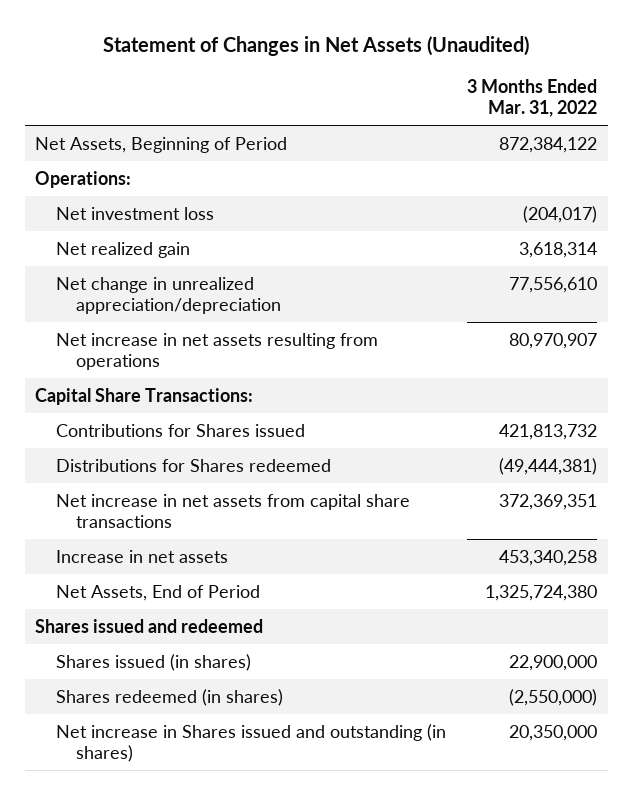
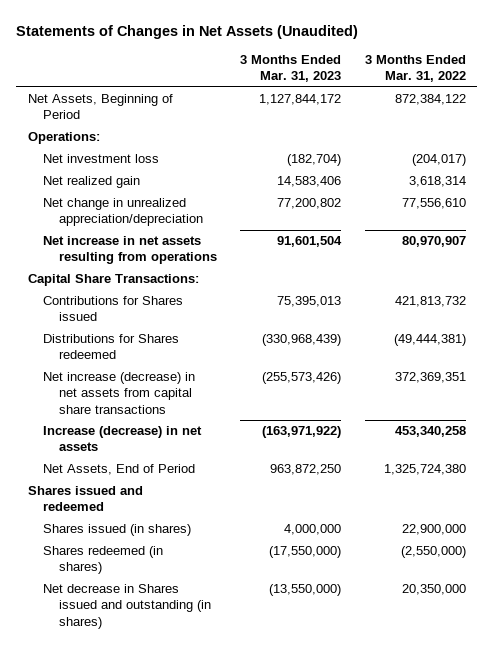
[103,35,530,56] Statement of Changes in Net Assets (Unaudited) -> [16,24,359,39] Statements of Changes in Net Assets (Unaudited)
none -> [240,54,342,83] 3 Months Ended Mar. 31, 2023
[55,493,410,529] Net increase in net assets from capital share transactions -> [43,372,196,414] Net increase (decrease) in net assets from capital share transactions
[55,549,228,563] Increase in net assets -> [43,426,203,452] Increase (decrease) in net assets
[55,723,446,763] Net increase in Shares issued and outstanding (in shares) -> [43,584,211,629] Net decrease in Shares issued and outstanding (in shares)

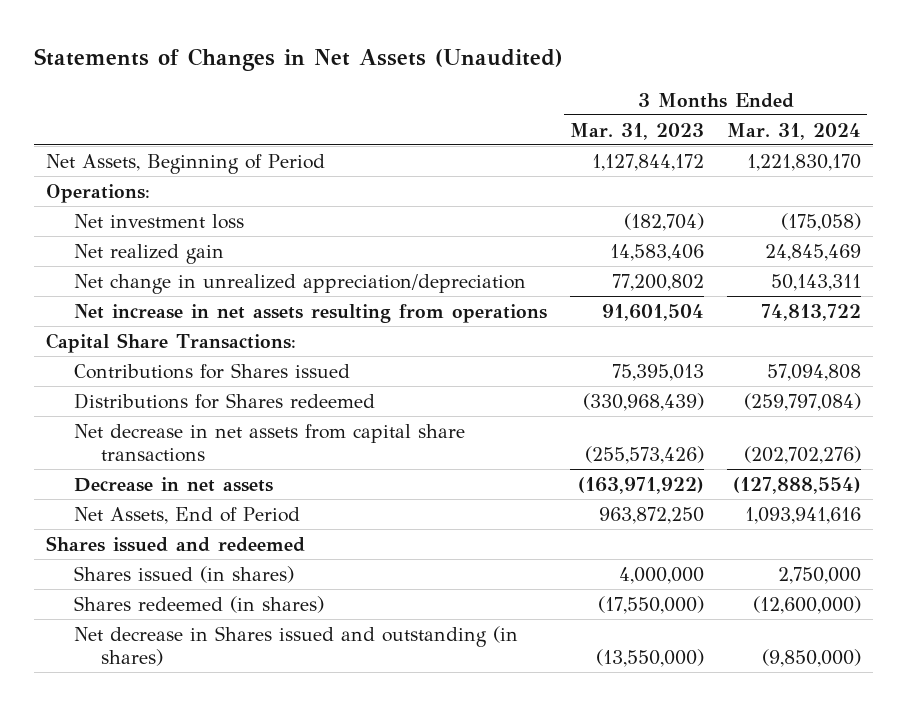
[364,54,466,83] 3 Months Ended Mar. 31, 2022 -> none
none -> [727,122,862,140] Mar. 31, 2024
[43,372,196,414] Net increase (decrease) in net assets from capital share transactions -> [73,423,465,463] Net decrease in net assets from capital share transactions
[43,426,203,452] Increase (decrease) in net assets -> [73,476,273,492] Decrease in net assets

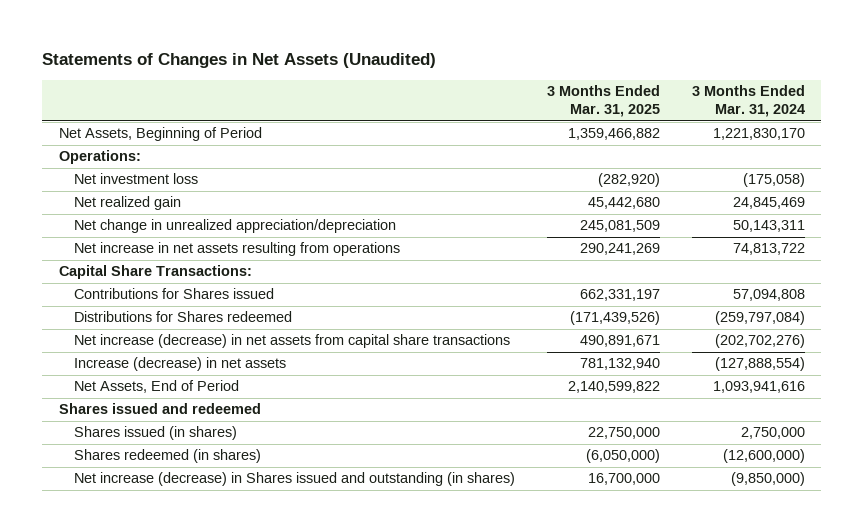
[569,122,704,140] Mar. 31, 2023 -> none
none -> [547,85,661,118] 3 Months Ended Mar. 31, 2025
[73,423,465,463] Net decrease in net assets from capital share transactions -> [74,334,511,349] Net increase (decrease) in net assets from capital share transactions
[73,476,273,492] Decrease in net assets -> [74,357,287,372] Increase (decrease) in net assets
[73,625,518,667] Net decrease in Shares issued and outstanding (in shares) -> [74,472,516,487] Net increase (decrease) in Shares issued and outstanding (in shares)

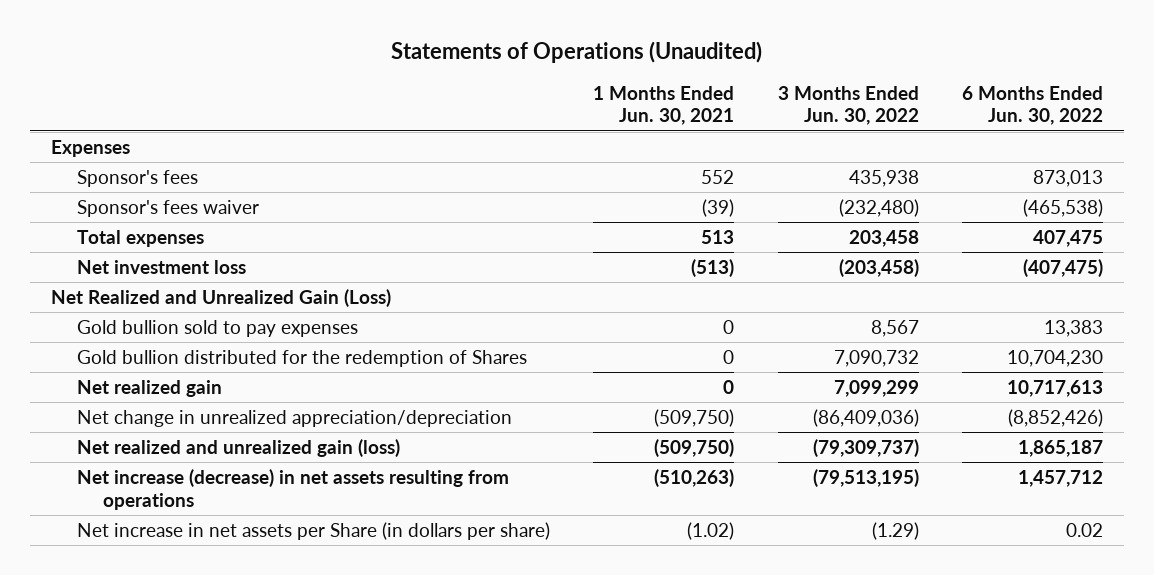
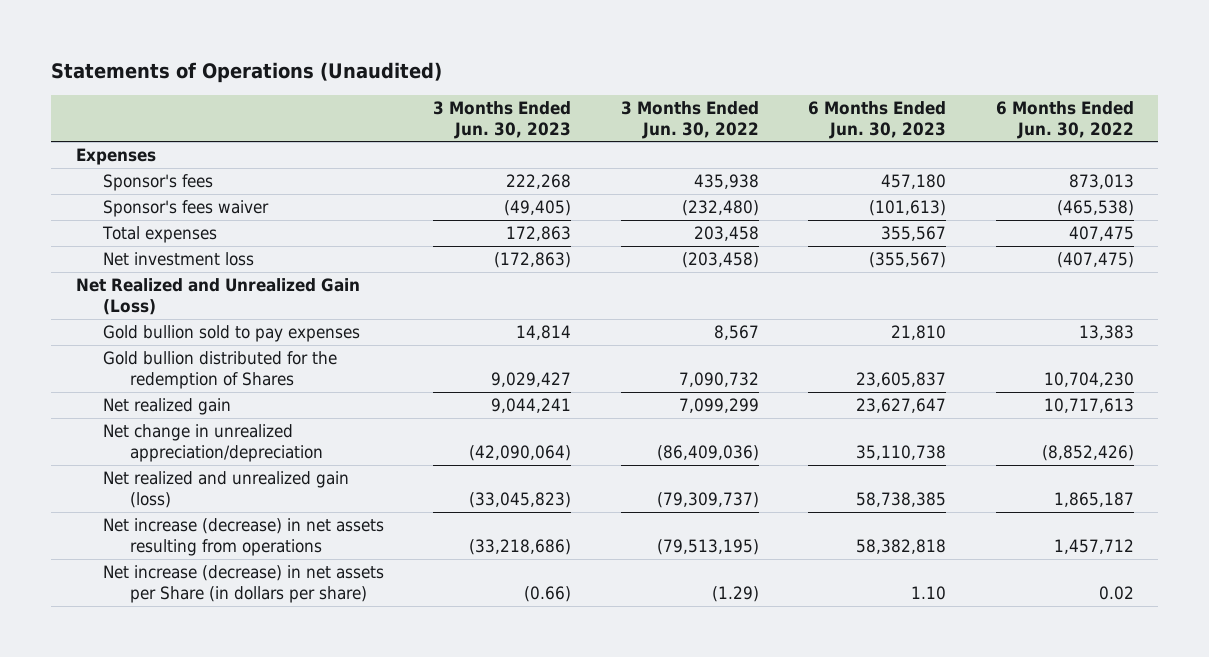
[593,85,735,126] 1 Months Ended Jun. 30, 2021 -> none
none -> [433,101,572,139] 3 Months Ended Jun. 30, 2023
none -> [808,101,947,139] 6 Months Ended Jun. 30, 2023
[76,522,550,541] Net increase in net assets per Share (in dollars per share) -> [102,565,384,603] Net increase (decrease) in net assets per Share (in dollars per share)

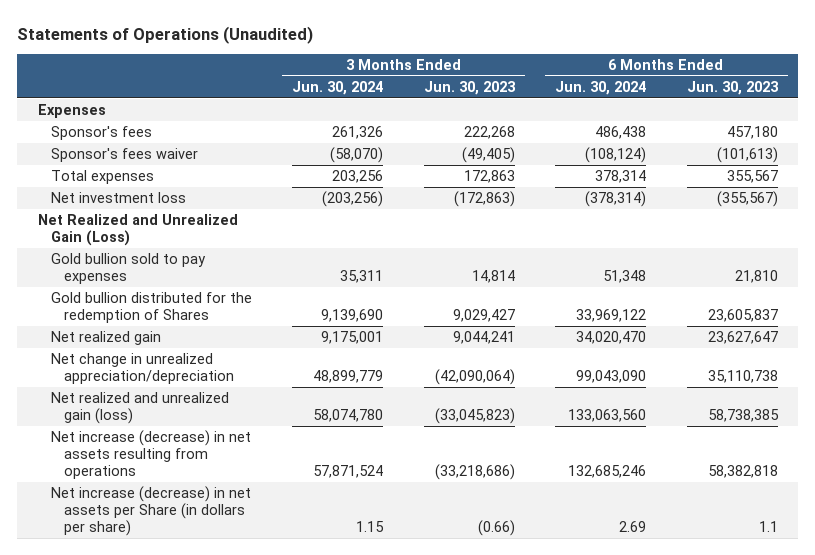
[620,101,759,139] 3 Months Ended Jun. 30, 2022 -> none
[995,101,1134,139] 6 Months Ended Jun. 30, 2022 -> none
none -> [292,80,384,95] Jun. 30, 2024
none -> [555,80,647,95] Jun. 30, 2024
[911,585,947,600] 1.10 -> [758,521,778,533] 1.1

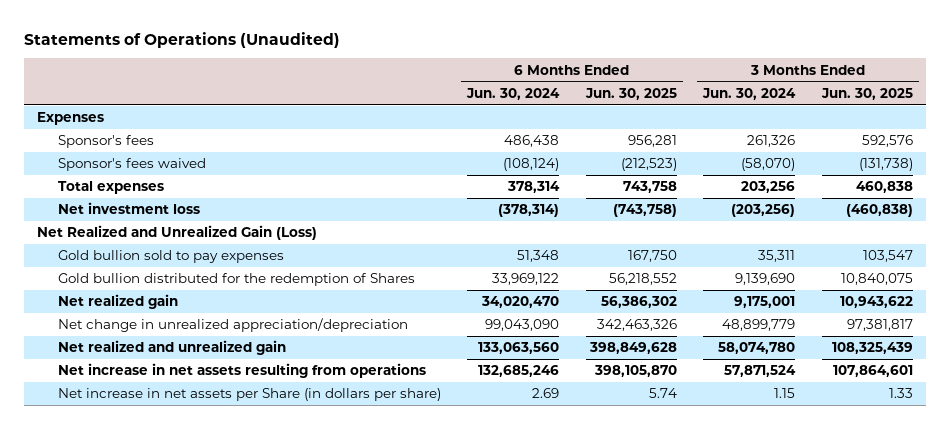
[423,80,516,95] Jun. 30, 2023 -> none
[686,80,779,95] Jun. 30, 2023 -> none
none -> [584,87,677,100] Jun. 30, 2025
none -> [820,87,913,100] Jun. 30, 2025
[50,147,198,162] Sponsor's fees waiver -> [58,158,207,172] Sponsor's fees waived
[50,391,229,425] Net realized and unrealized gain (loss) -> [58,340,287,356] Net realized and unrealized gain
[50,429,251,480] Net increase (decrease) in net assets resulting from operations -> [58,363,427,379] Net increase in net assets resulting from operations
[50,485,251,537] Net increase (decrease) in net assets per Share (in dollars per share) -> [58,388,442,402] Net increase in net assets per Share (in dollars per share)

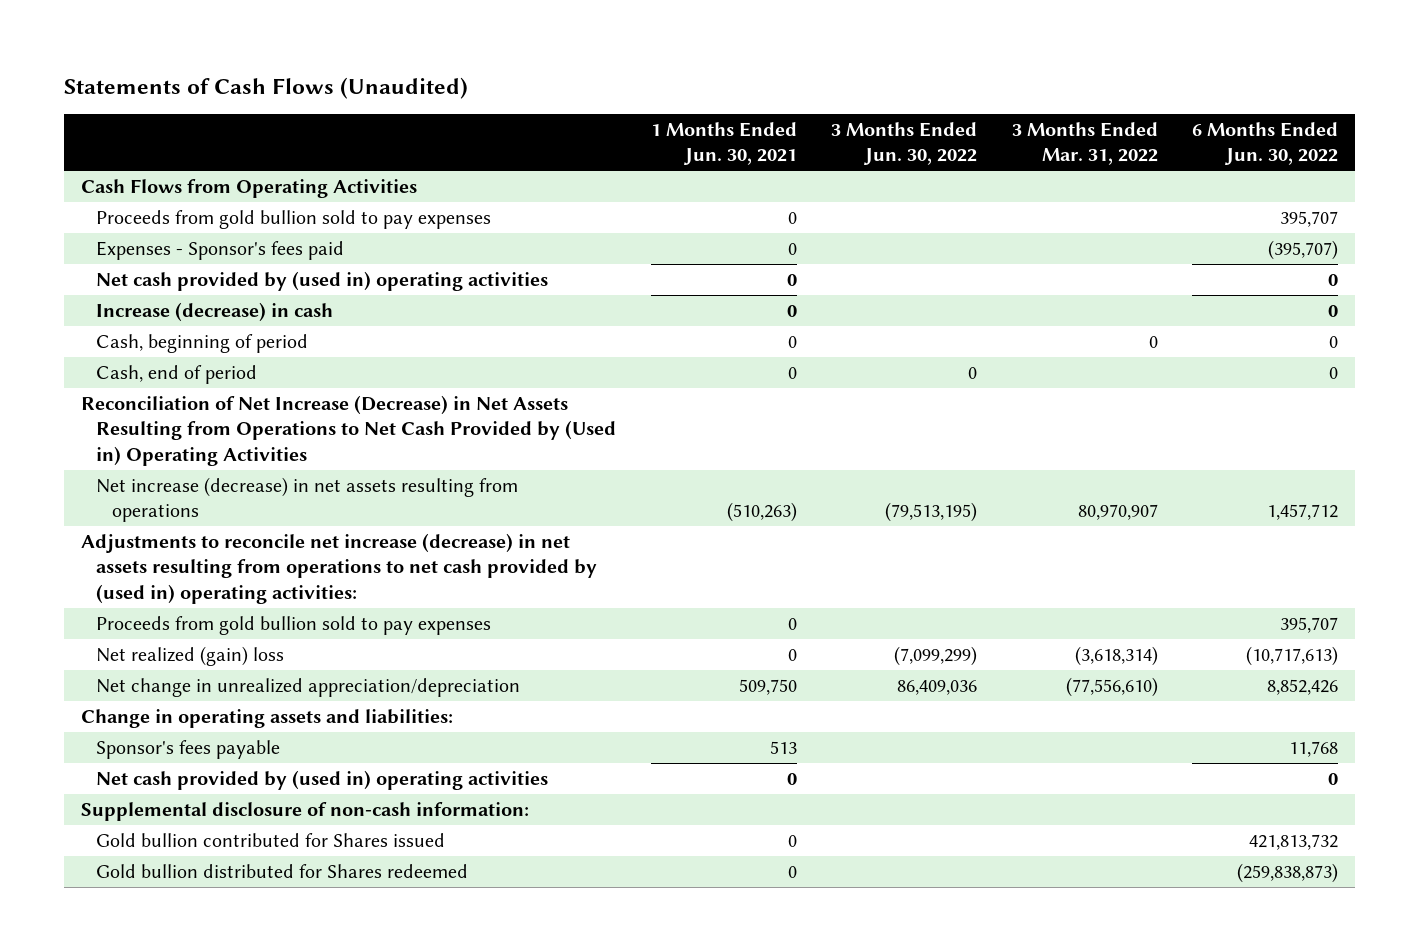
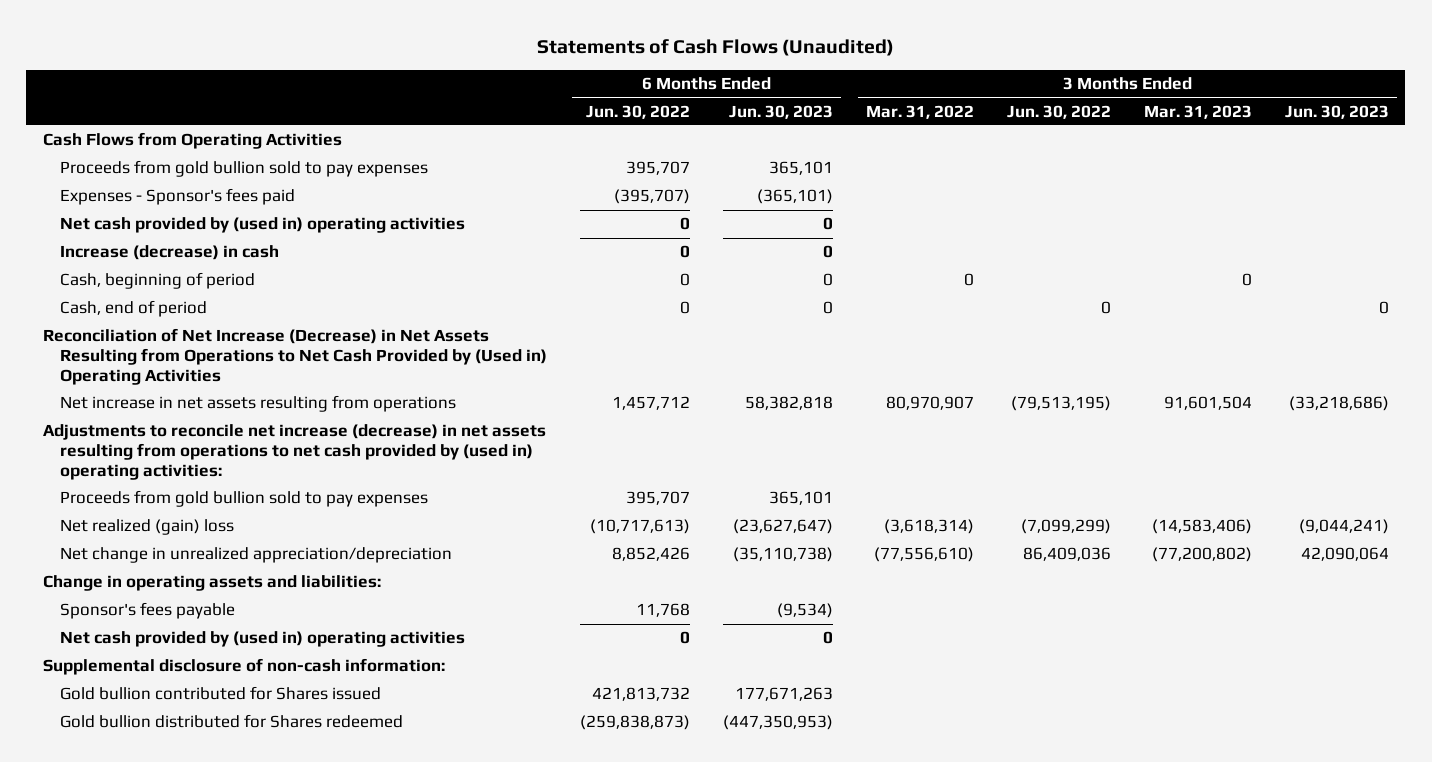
[650,122,797,166] 1 Months Ended Jun. 30, 2021 -> none
none -> [729,104,834,119] Jun. 30, 2023
none -> [1143,104,1252,119] Mar. 31, 2023
none -> [1284,104,1389,119] Jun. 30, 2023
[96,476,519,523] Net increase (decrease) in net assets resulting from operations -> [60,395,457,413] Net increase in net assets resulting from operations

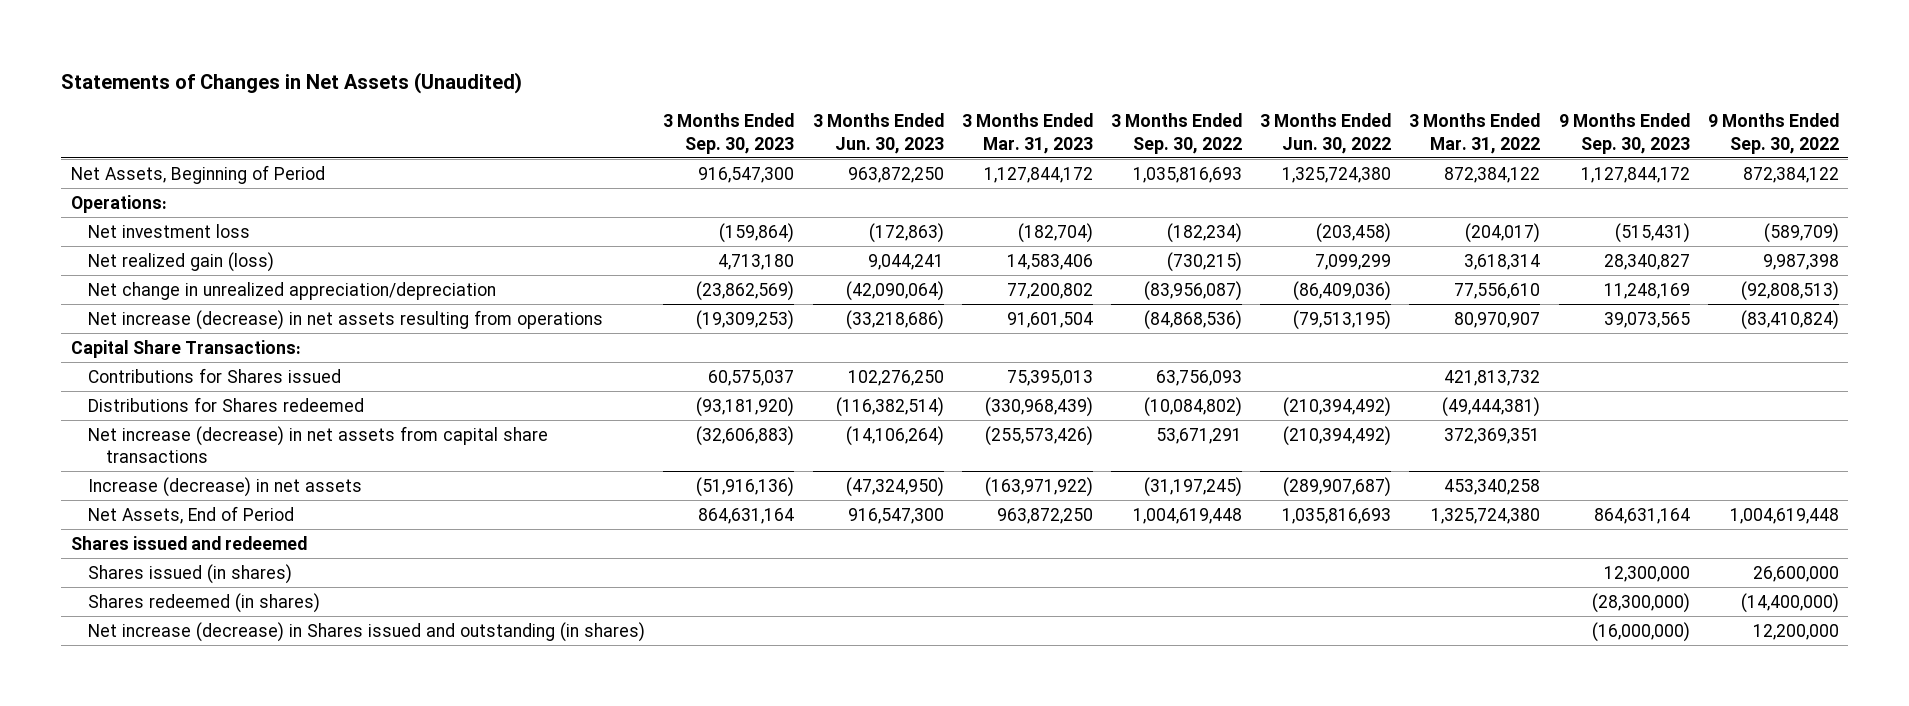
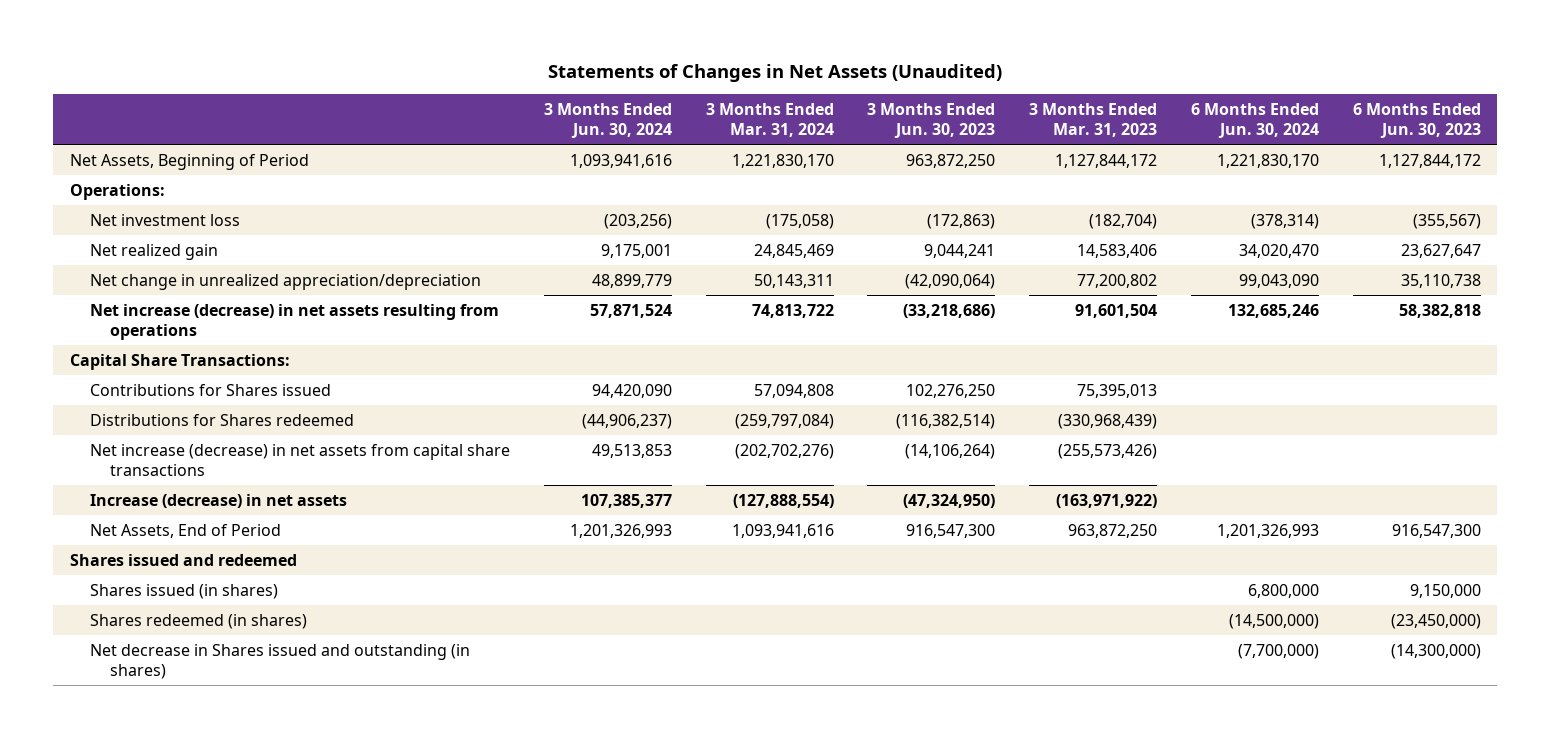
[663,112,795,154] 3 Months Ended Sep. 30, 2023 -> none
[1110,112,1242,154] 3 Months Ended Sep. 30, 2022 -> none
[1260,112,1392,154] 3 Months Ended Jun. 30, 2022 -> none
[1409,112,1541,154] 3 Months Ended Mar. 31, 2022 -> none
[1558,112,1690,154] 9 Months Ended Sep. 30, 2023 -> none
[1707,112,1839,154] 9 Months Ended Sep. 30, 2022 -> none
none -> [543,103,672,138] 3 Months Ended Jun. 30, 2024
none -> [705,103,834,137] 3 Months Ended Mar. 31, 2024
none -> [1190,103,1319,138] 6 Months Ended Jun. 30, 2024
none -> [1352,103,1481,138] 6 Months Ended Jun. 30, 2023
[88,251,275,272] Net realized gain (loss) -> [90,243,219,260] Net realized gain
[88,621,646,642] Net increase (decrease) in Shares issued and outstanding (in shares) -> [90,643,471,679] Net decrease in Shares issued and outstanding (in shares)

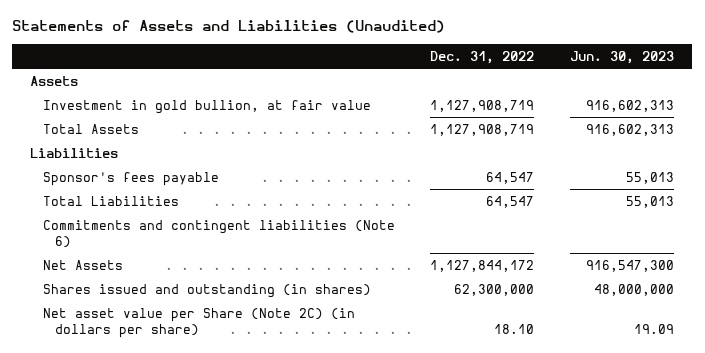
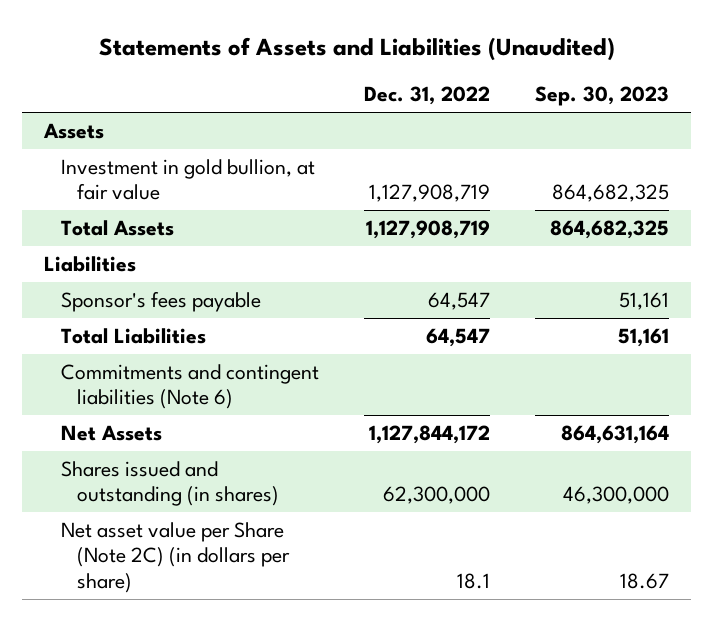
[570,50,675,64] Jun. 30, 2023 -> none
none -> [534,86,669,107] Sep. 30, 2023
[494,323,535,334] 18.10 -> [456,572,490,589] 18.1

